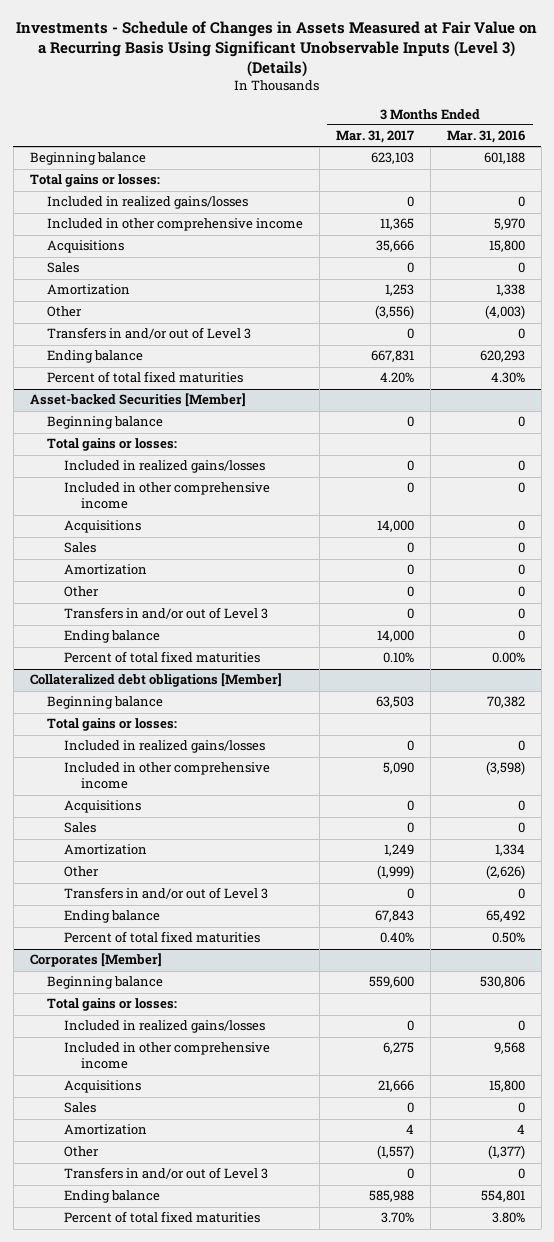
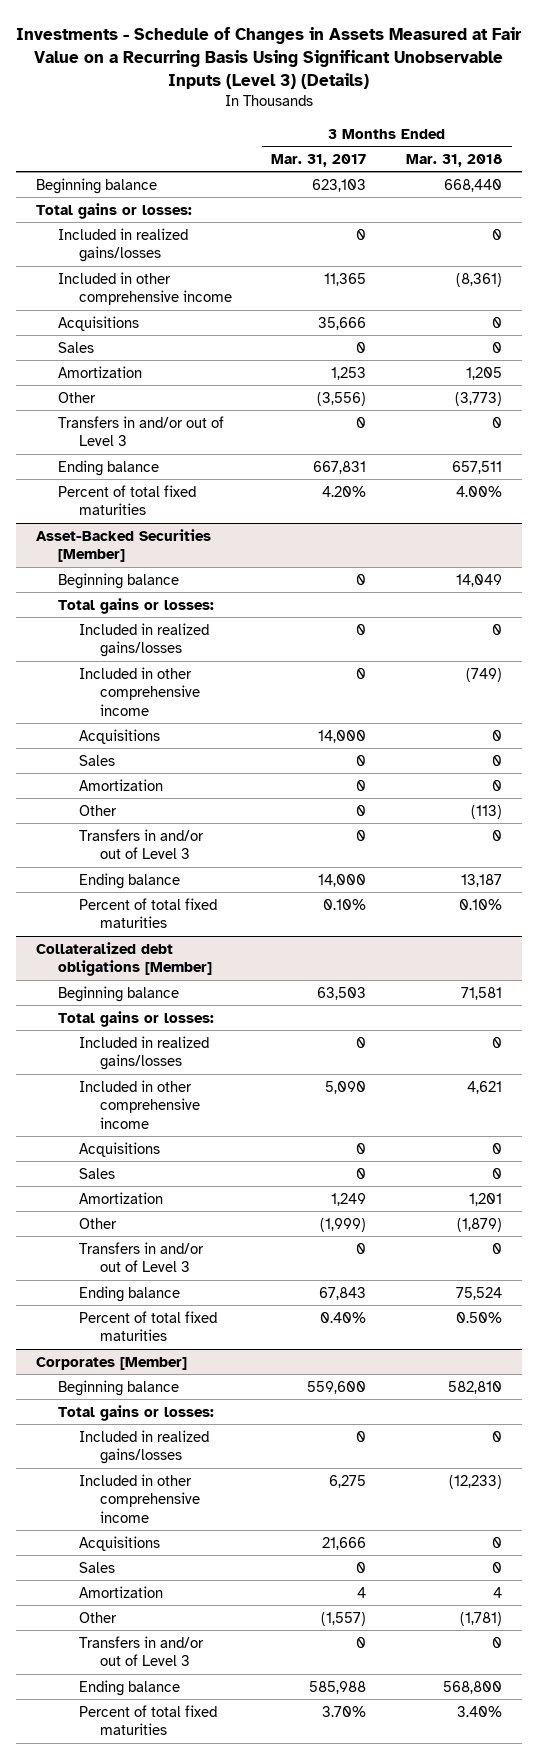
[446,130,525,144] Mar. 31, 2016 -> none
none -> [406,153,503,167] Mar. 31, 2018
[29,393,246,408] Asset-backed Securities [Member] -> [36,528,212,563] Asset-Backed Securities [Member]

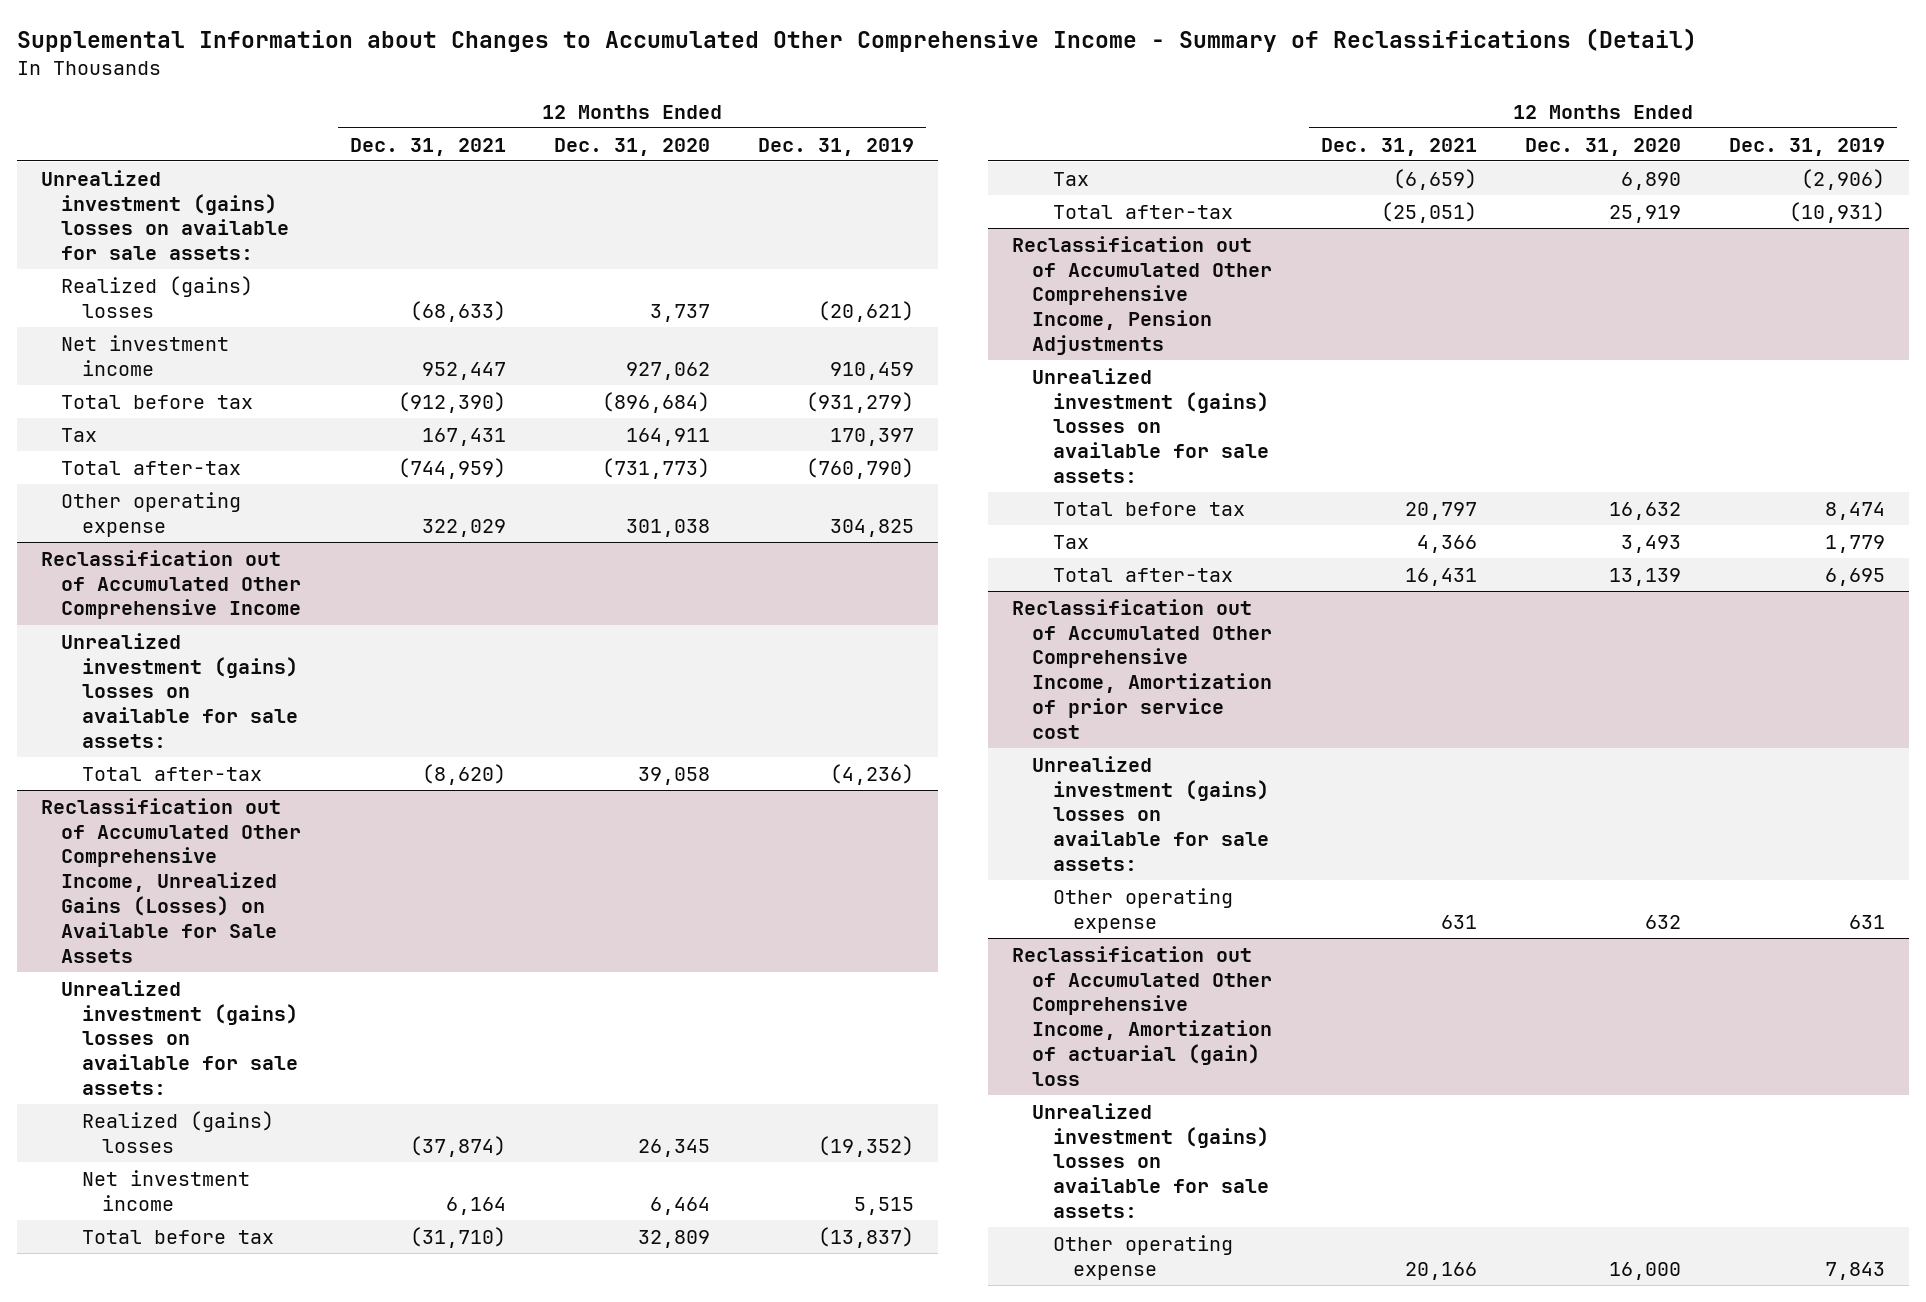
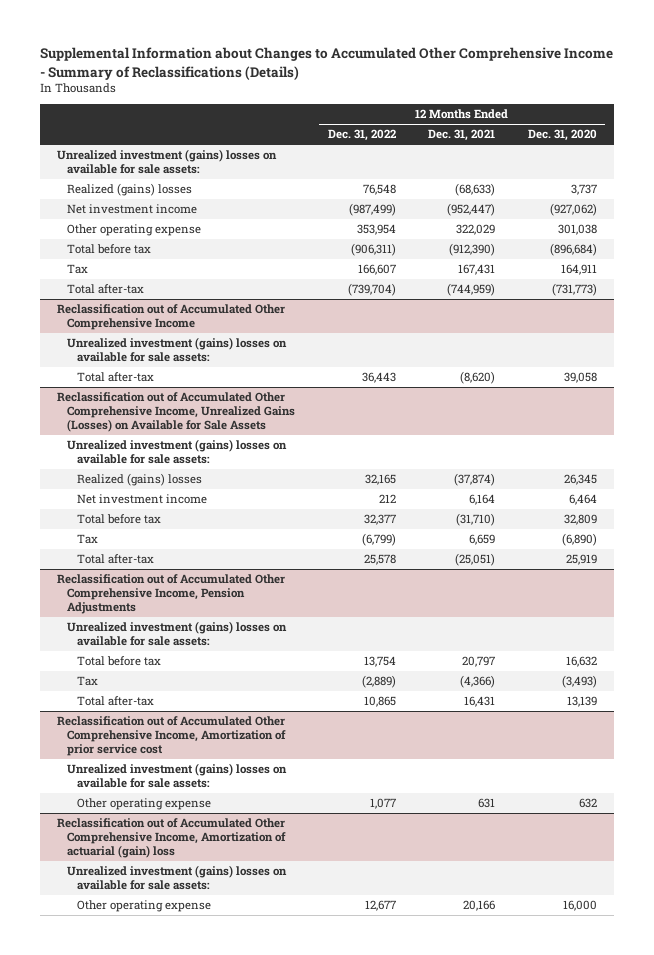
[16,27,1697,52] Supplemental Information about Changes to Accumulated Other Comprehensive Income - Summary of Reclassifications (Detail) -> [40,47,614,80] Supplemental Information about Changes to Accumulated Other Comprehensive Income - Summary of Reclassifications (Details)
[757,137,914,156] Dec. 31, 2019 -> none
none -> [327,129,396,142] Dec. 31, 2022
[421,361,506,380] 952,447 -> [447,203,496,217] (952,447)
[625,361,710,380] 927,062 -> [550,203,598,217] (927,062)
[61,491,242,537] Other operating expense -> [66,224,201,237] Other operating expense
[1392,168,1477,190] (6,659) -> [469,534,496,546] 6,659
[1620,171,1681,190] 6,890 -> [562,533,598,547] (6,890)
[1416,534,1477,553] 4,366 -> [460,675,496,689] (4,366)
[1620,534,1681,553] 3,493 -> [562,675,598,689] (3,493)

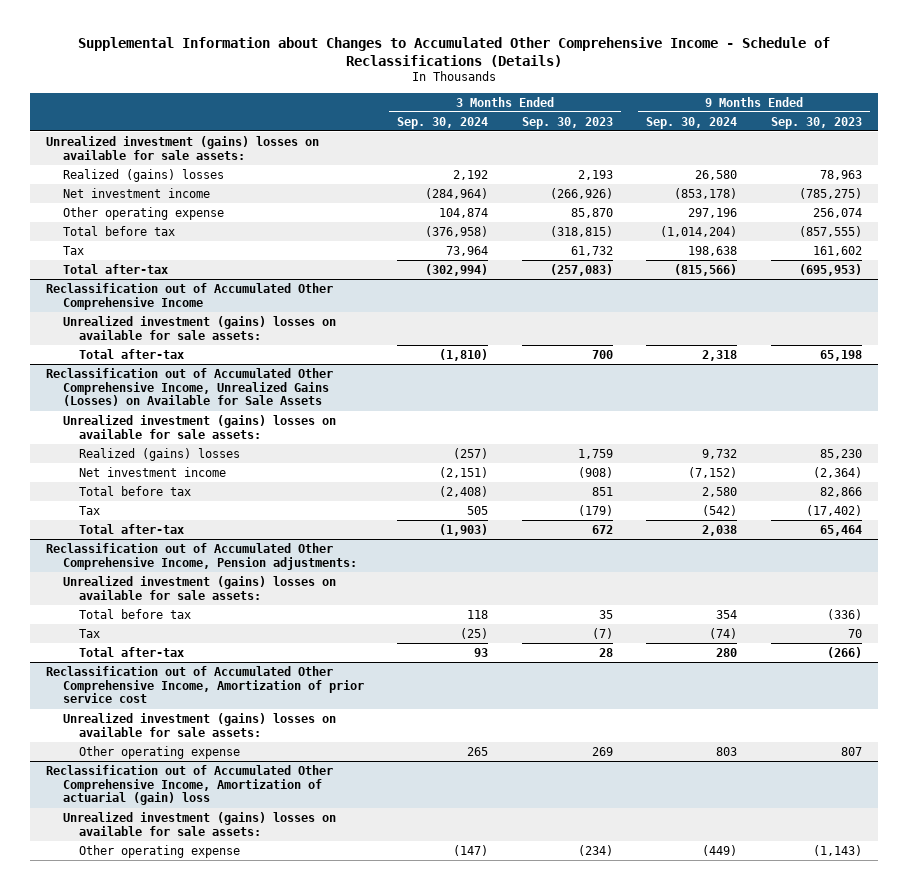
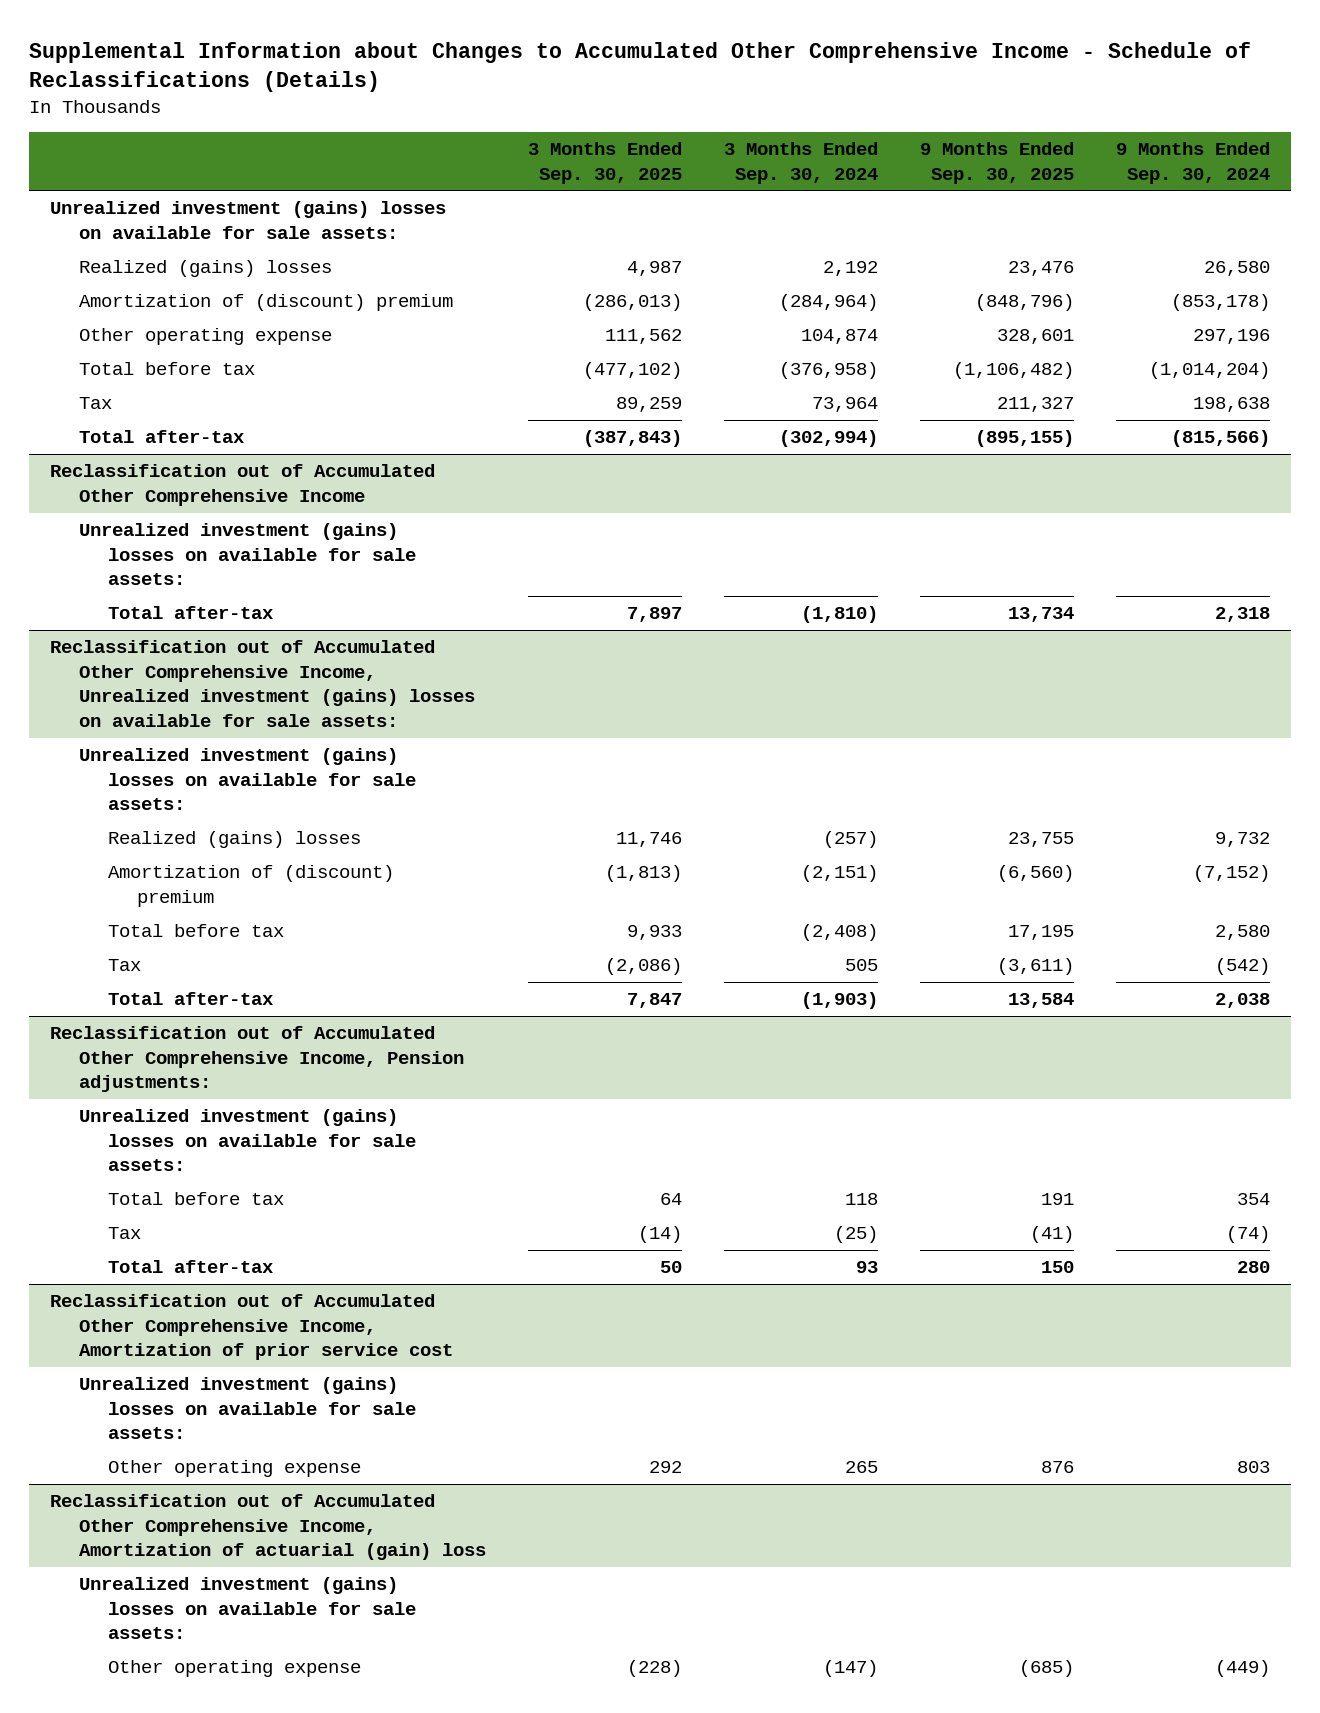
[521,116,613,129] Sep. 30, 2023 -> none
[770,116,862,129] Sep. 30, 2023 -> none
none -> [528,142,683,184] 3 Months Ended Sep. 30, 2025
none -> [920,142,1075,184] 9 Months Ended Sep. 30, 2025
[62,187,210,198] Net investment income -> [78,294,453,312] Amortization of (discount) premium
[46,367,334,407] Reclassification out of Accumulated Other Comprehensive Income, Unrealized Gains (Losses) on Available for Sale Assets -> [49,640,475,727] Reclassification out of Accumulated Other Comprehensive Income, Unrealized investment (gains) losses on available for sale assets:
[79,466,227,477] Net investment income -> [108,865,395,907] Amortization of (discount) premium

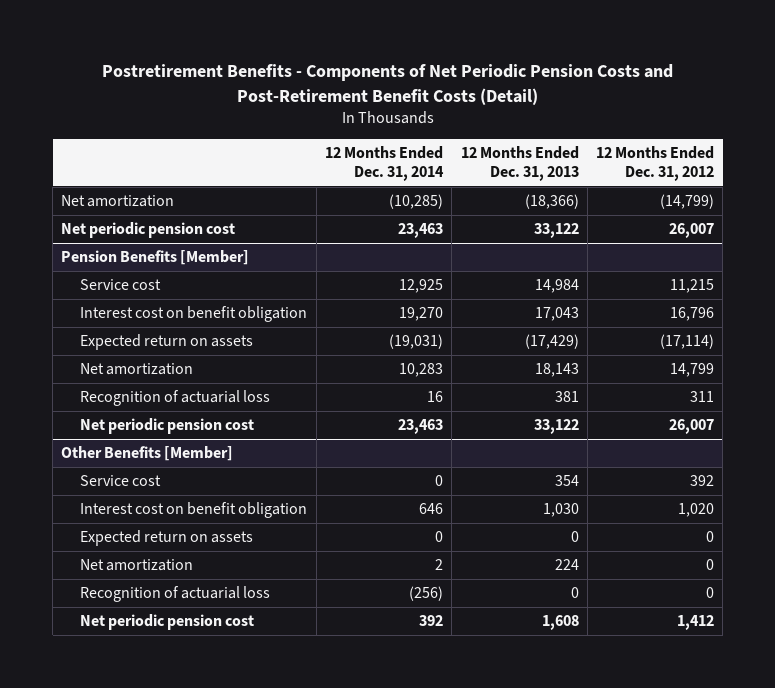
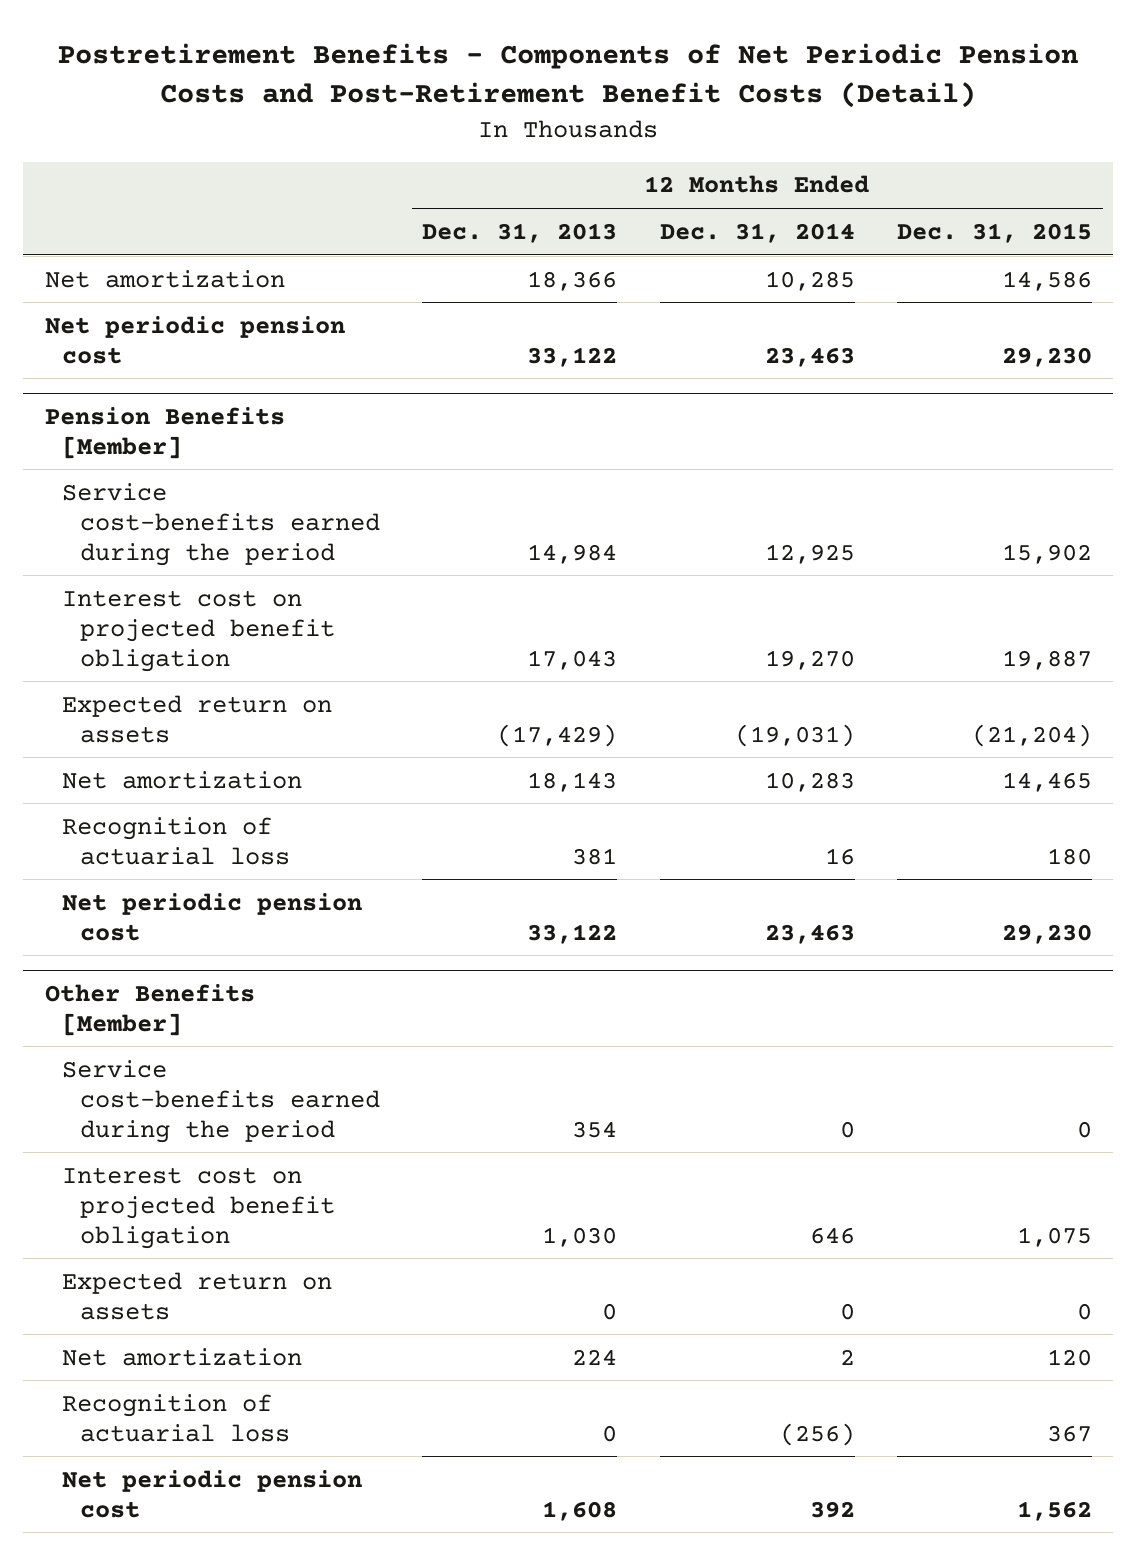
[596,146,715,181] 12 Months Ended Dec. 31, 2012 -> none
none -> [897,222,1093,243] Dec. 31, 2015
[388,194,443,210] (10,285) -> [764,270,855,291] 10,285
[524,194,579,210] (18,366) -> [527,270,618,291] 18,366
[80,279,162,291] Service cost -> [62,482,381,566] Service cost-benefits earned during the period
[80,306,308,323] Interest cost on benefit obligation -> [62,589,336,672] Interest cost on projected benefit obligation
[80,475,162,487] Service cost -> [62,1059,381,1143] Service cost-benefits earned during the period
[80,502,308,519] Interest cost on benefit obligation -> [62,1166,336,1249] Interest cost on projected benefit obligation

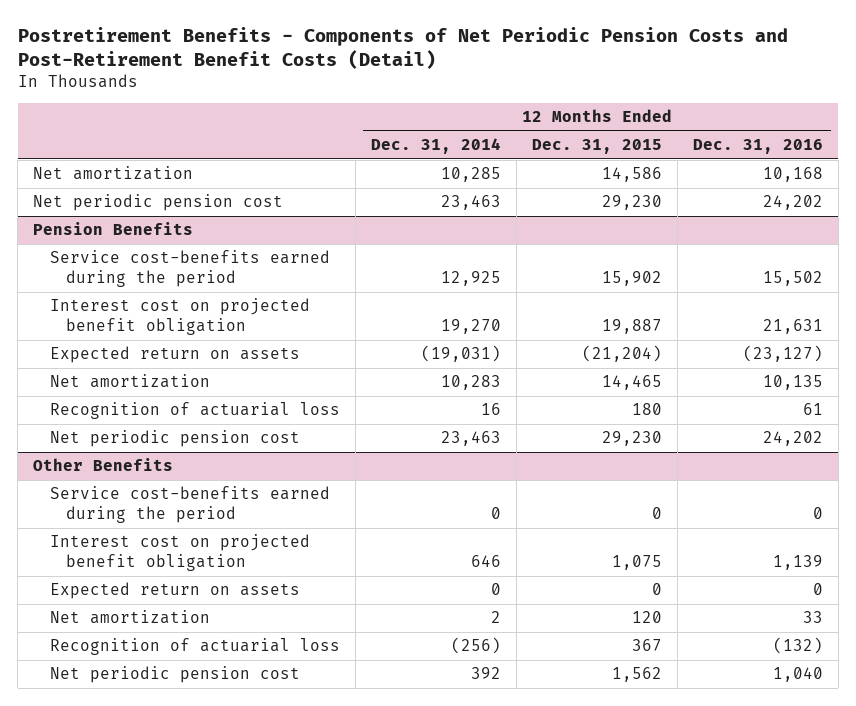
[422,222,618,243] Dec. 31, 2013 -> none
none -> [692,139,823,155] Dec. 31, 2016
[44,406,285,459] Pension Benefits [Member] -> [33,222,194,236] Pension Benefits
[44,983,255,1036] Other Benefits [Member] -> [33,458,174,472] Other Benefits

